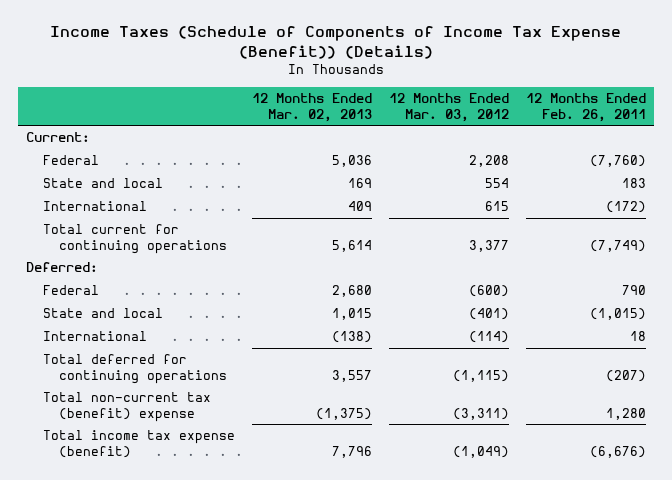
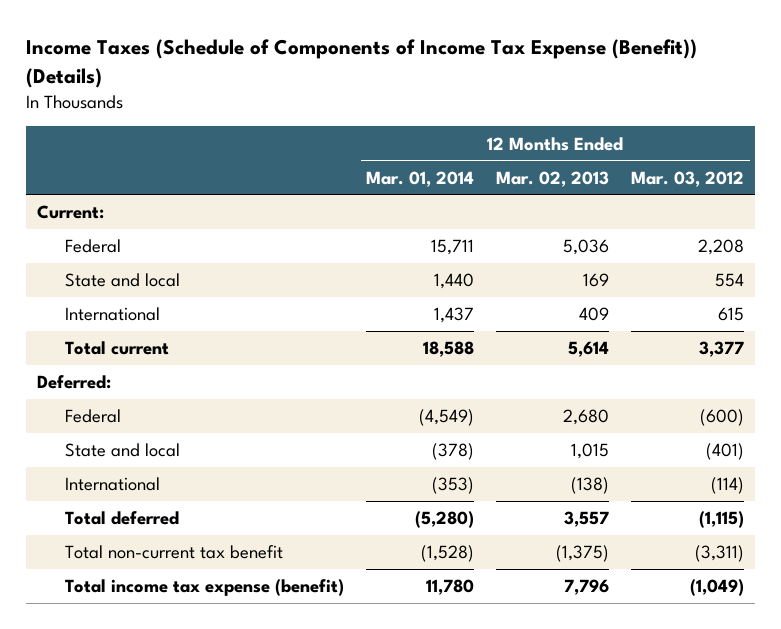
[525,93,646,122] 12 Months Ended Feb. 26, 2011 -> none
none -> [366,170,475,187] Mar. 01, 2014
[42,224,227,254] Total current for continuing operations -> [65,341,170,356] Total current
[42,354,227,384] Total deferred for continuing operations -> [65,511,180,526] Total deferred
[42,392,211,422] Total non-current tax (benefit) expense -> [65,545,284,560] Total non-current tax benefit

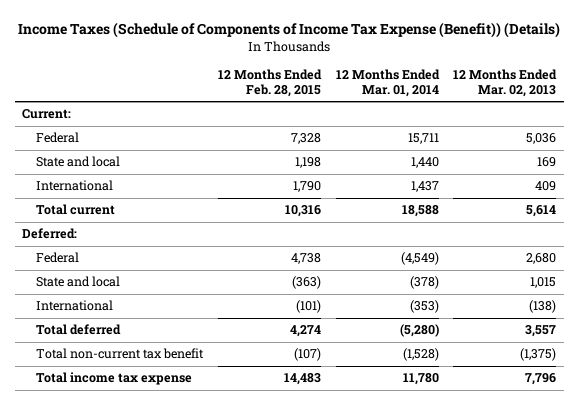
[631,170,745,187] Mar. 03, 2012 -> none
none -> [217,69,322,97] 12 Months Ended Feb. 28, 2015
[65,579,345,597] Total income tax expense (benefit) -> [36,372,193,386] Total income tax expense

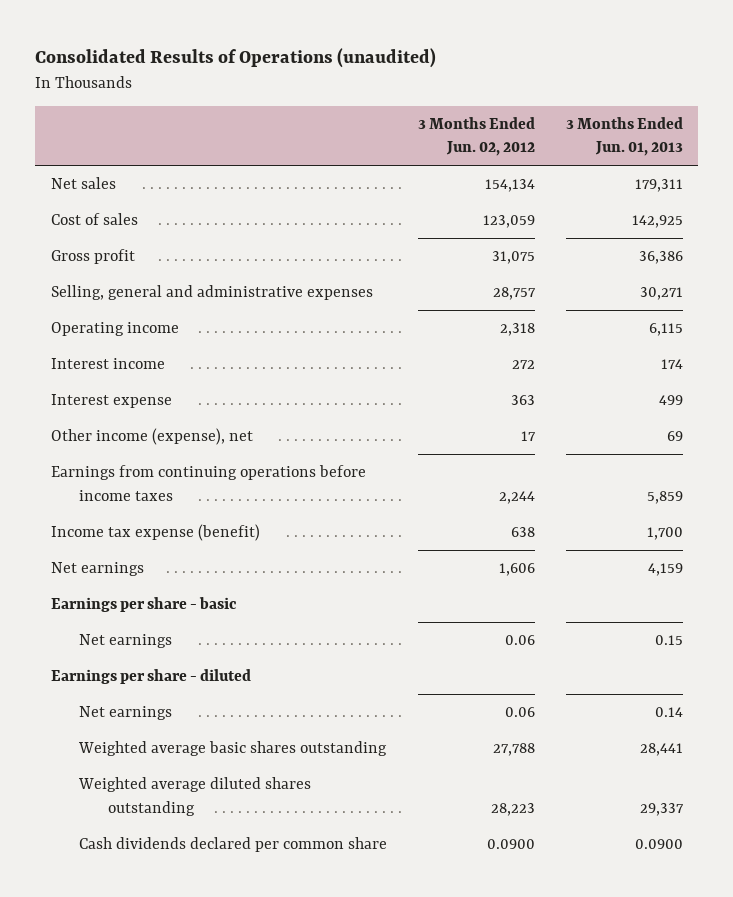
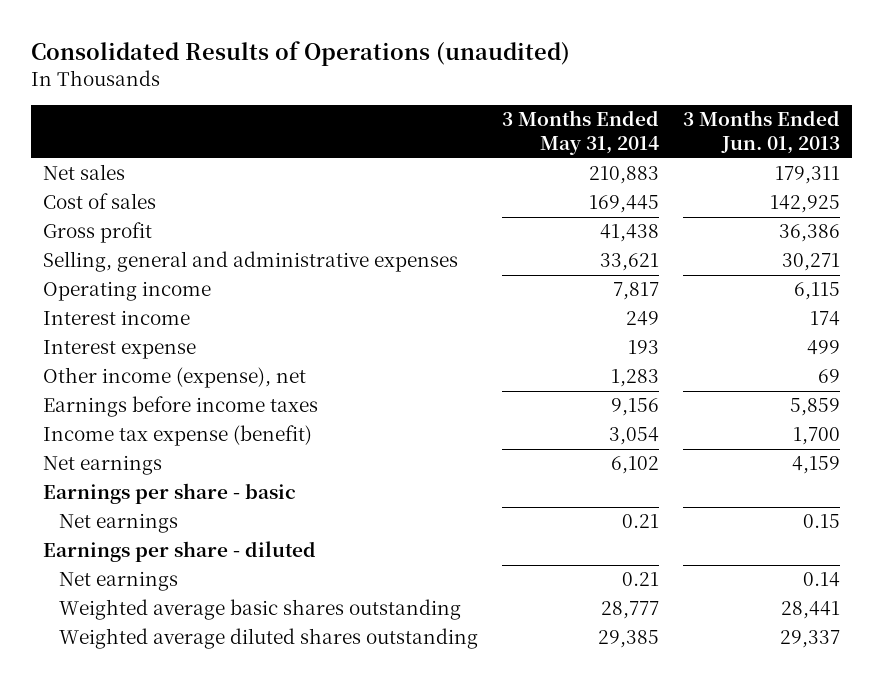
[417,117,535,157] 3 Months Ended Jun. 02, 2012 -> none
none -> [501,110,659,156] 3 Months Ended May 31, 2014
[50,465,366,501] Earnings from continuing operations before income taxes -> [42,396,318,418] Earnings before income taxes
[79,837,388,853] Cash dividends declared per common share -> none

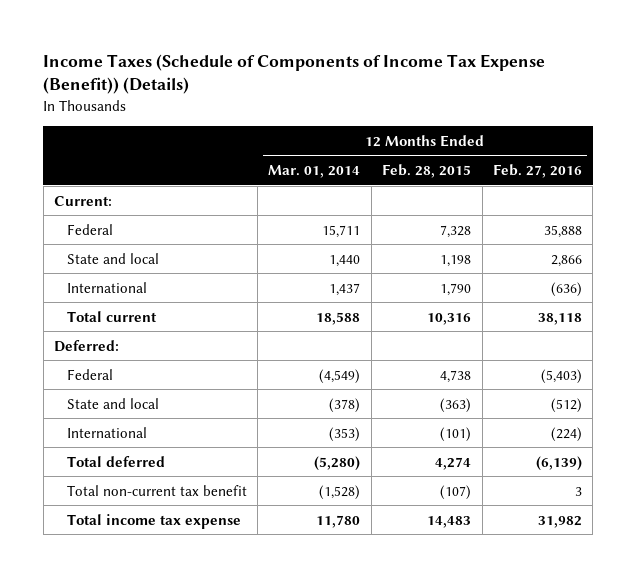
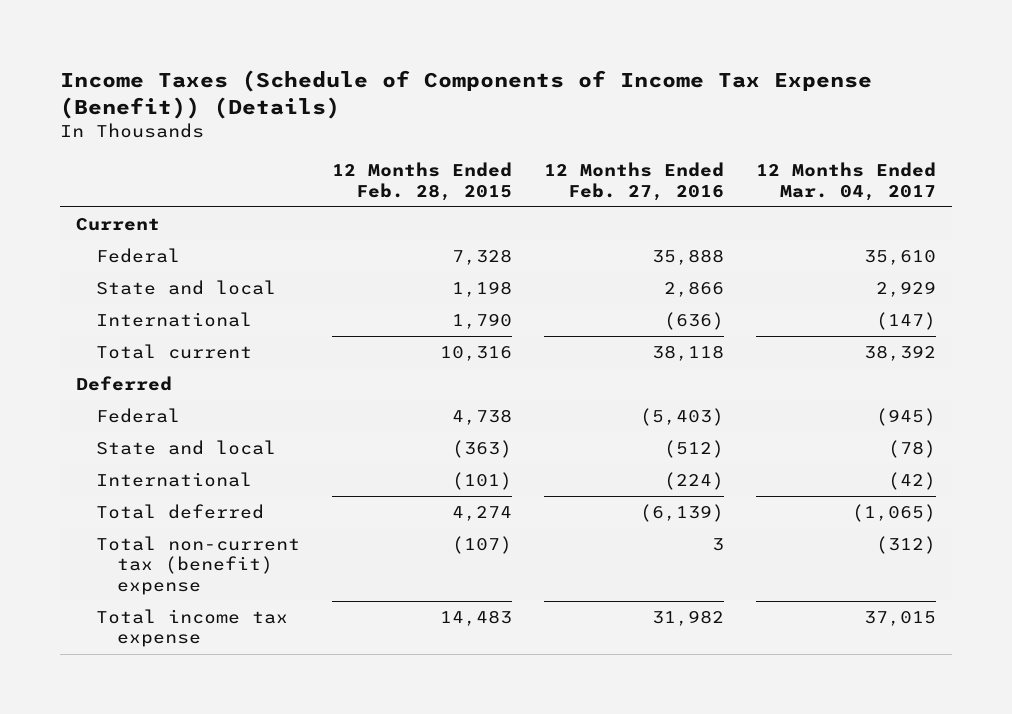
[268,165,361,179] Mar. 01, 2014 -> none
none -> [756,162,937,201] 12 Months Ended Mar. 04, 2017
[54,195,113,206] Current: -> [76,218,161,232] Current
[54,339,120,352] Deferred: -> [76,376,173,392] Deferred
[66,484,247,496] Total non-current tax benefit -> [96,536,301,595] Total non-current tax (benefit) expense

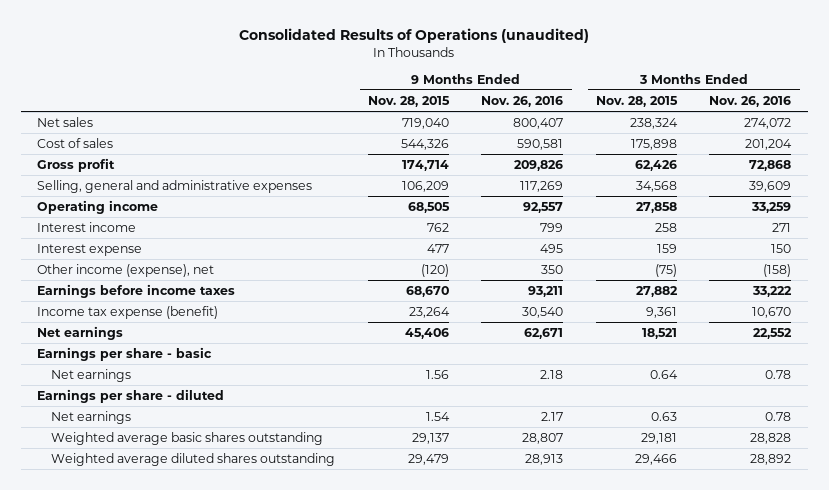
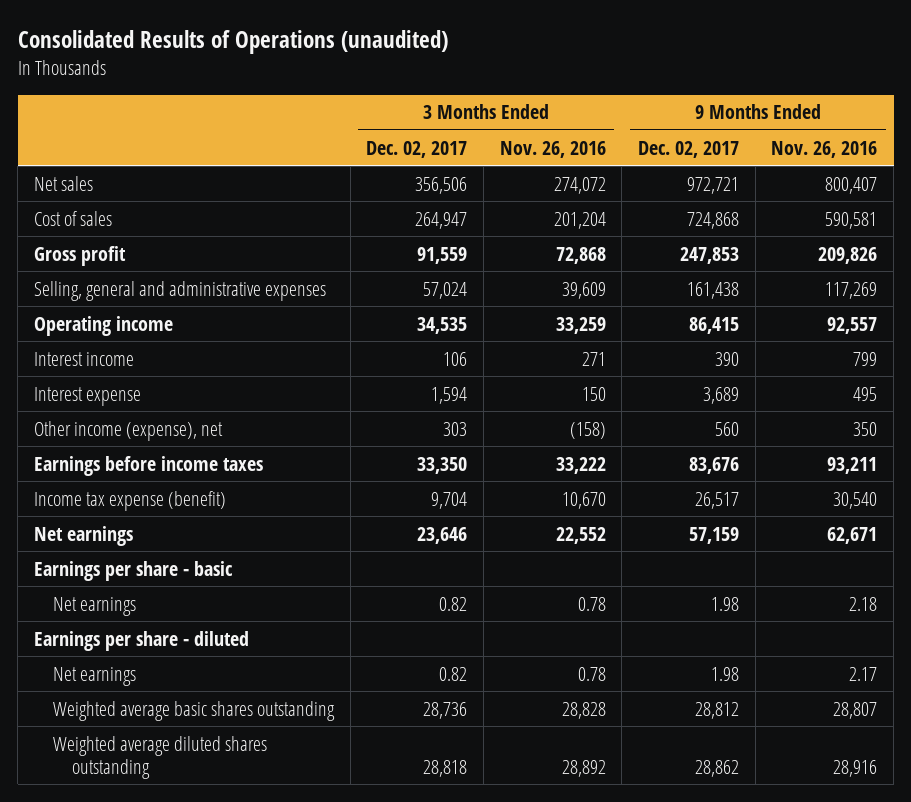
[367,95,450,107] Nov. 28, 2015 -> none
[595,95,678,107] Nov. 28, 2015 -> none
none -> [366,140,468,158] Dec. 02, 2017
none -> [638,140,740,158] Dec. 02, 2017
[525,453,564,465] 28,913 -> [833,759,878,777] 28,916

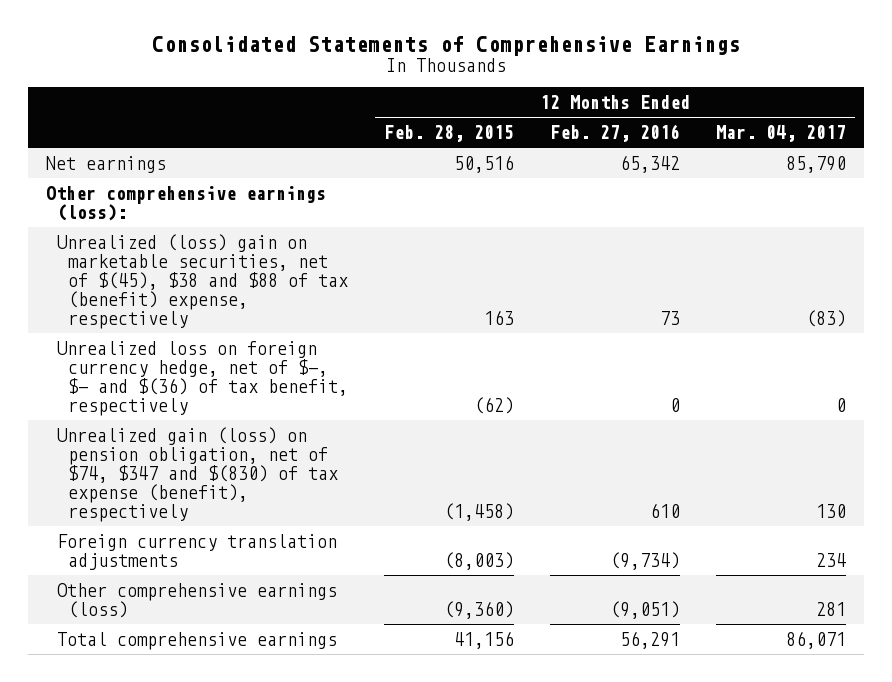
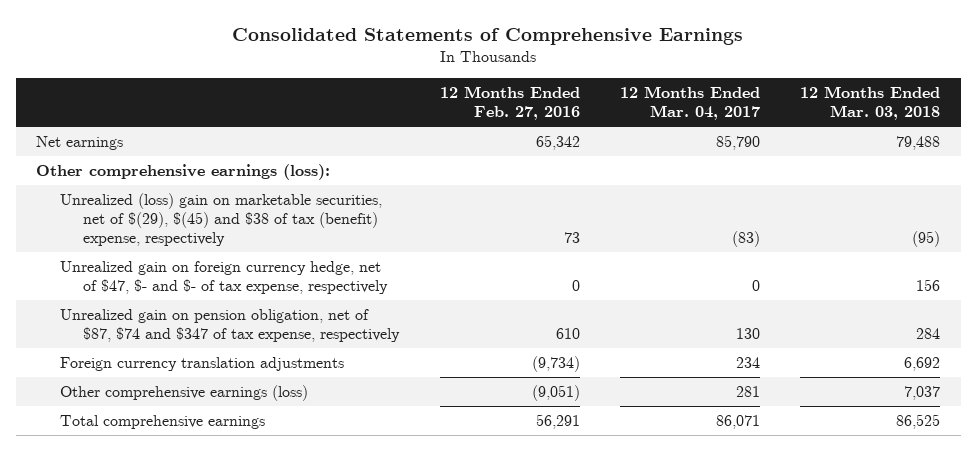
[384,125,515,143] Feb. 28, 2015 -> none
none -> [800,86,941,121] 12 Months Ended Mar. 03, 2018
[57,234,349,330] Unrealized (loss) gain on marketable securities, net of $(45), $38 and $88 of tax (benefit) expense, respectively -> [59,193,382,246] Unrealized (loss) gain on marketable securities, net of $(29), $(45) and $38 of tax (benefit) expense, respectively
[57,341,349,417] Unrealized loss on foreign currency hedge, net of $-, $- and $(36) of tax benefit, respectively -> [59,261,389,294] Unrealized gain on foreign currency hedge, net of $47, $- and $- of tax expense, respectively
[57,427,339,523] Unrealized gain (loss) on pension obligation, net of $74, $347 and $(830) of tax expense (benefit), respectively -> [59,309,401,342] Unrealized gain on pension obligation, net of $87, $74 and $347 of tax expense, respectively

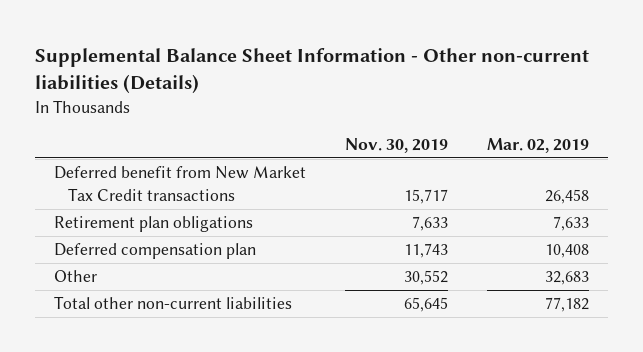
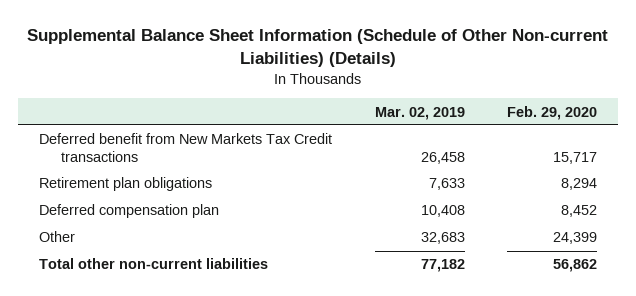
[34,48,589,95] Supplemental Balance Sheet Information - Other non-current liabilities (Details) -> [27,28,609,67] Supplemental Balance Sheet Information (Schedule of Other Non-current Liabilities) (Details)
[344,137,448,153] Nov. 30, 2019 -> none
none -> [506,105,597,120] Feb. 29, 2020
[54,166,307,201] Deferred benefit from New Market Tax Credit transactions -> [39,133,333,162] Deferred benefit from New Markets Tax Credit transactions

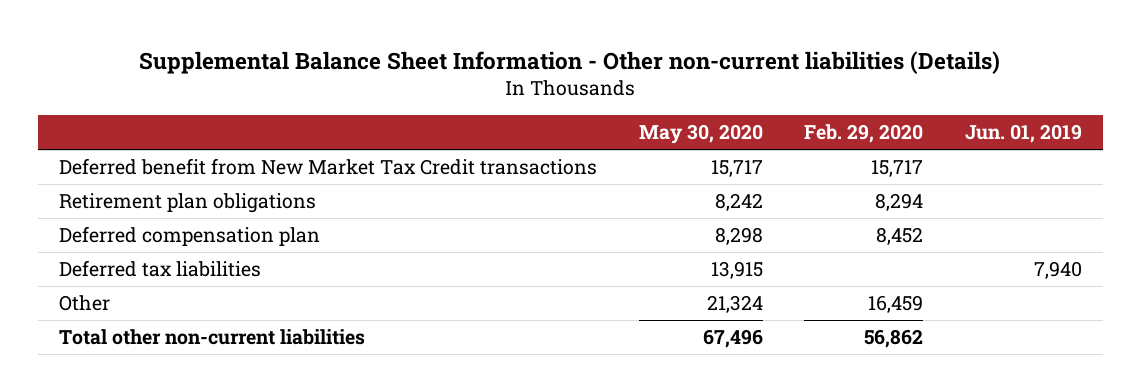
[27,28,609,67] Supplemental Balance Sheet Information (Schedule of Other Non-current Liabilities) (Details) -> [139,50,1001,74] Supplemental Balance Sheet Information - Other non-current liabilities (Details)
[374,106,465,120] Mar. 02, 2019 -> none
none -> [638,124,763,145] May 30, 2020
none -> [964,124,1082,144] Jun. 01, 2019
[39,133,333,162] Deferred benefit from New Markets Tax Credit transactions -> [59,158,598,176] Deferred benefit from New Market Tax Credit transactions
none -> [59,260,262,278] Deferred tax liabilities
[552,232,597,245] 24,399 -> [868,295,924,314] 16,459

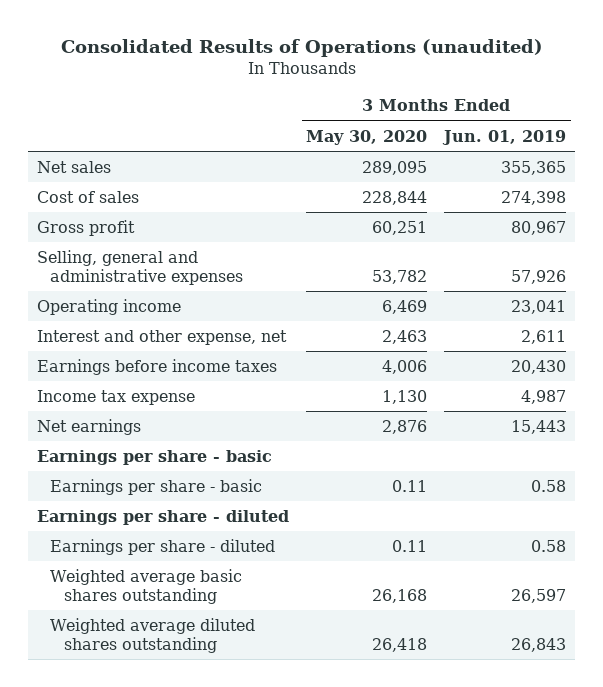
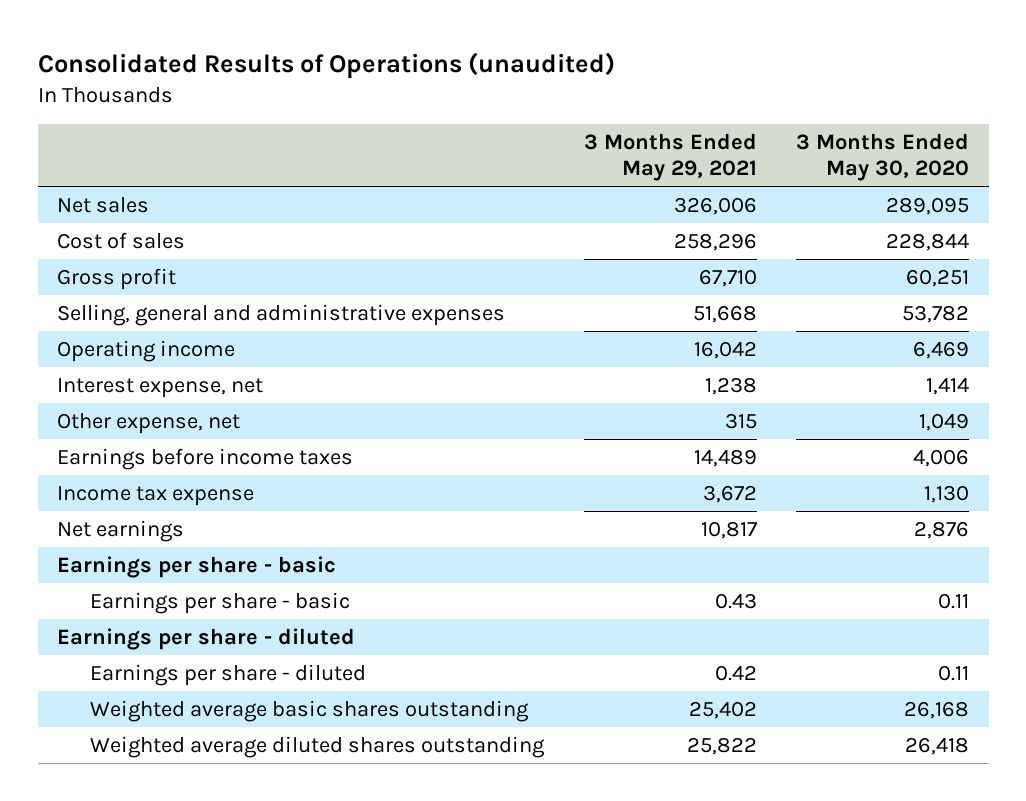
[442,129,567,145] Jun. 01, 2019 -> none
none -> [583,133,757,182] 3 Months Ended May 29, 2021
[36,329,287,345] Interest and other expense, net -> [57,377,264,398] Interest expense, net
[382,329,428,344] 2,463 -> [925,376,969,395] 1,414
none -> [57,412,241,434] Other expense, net

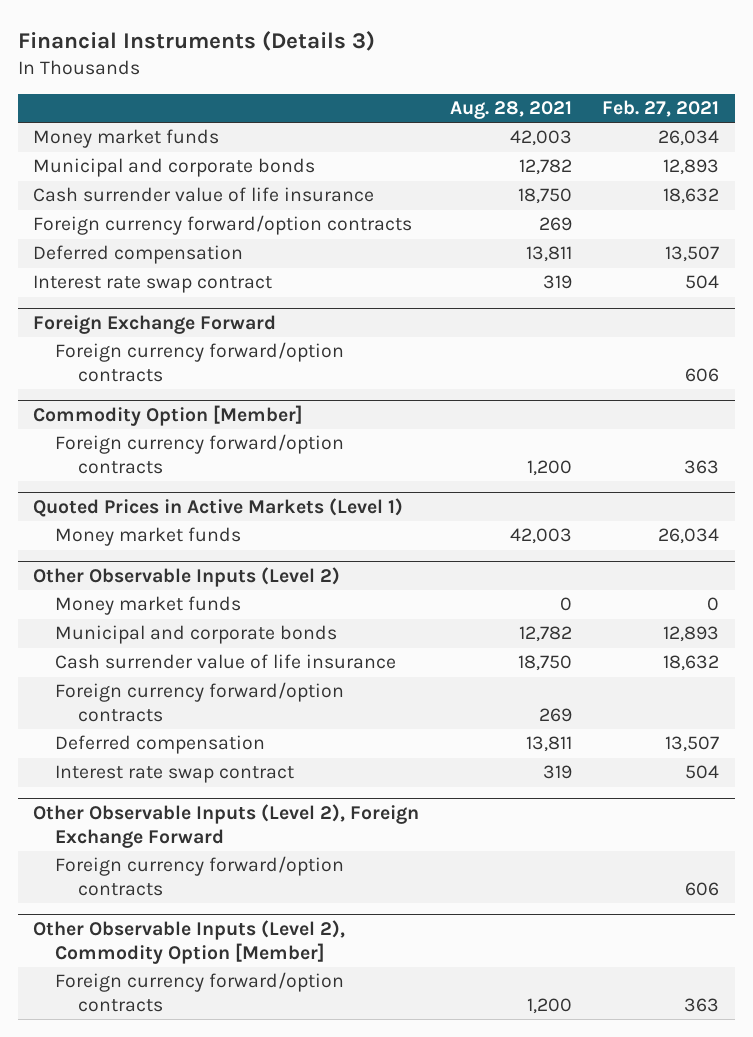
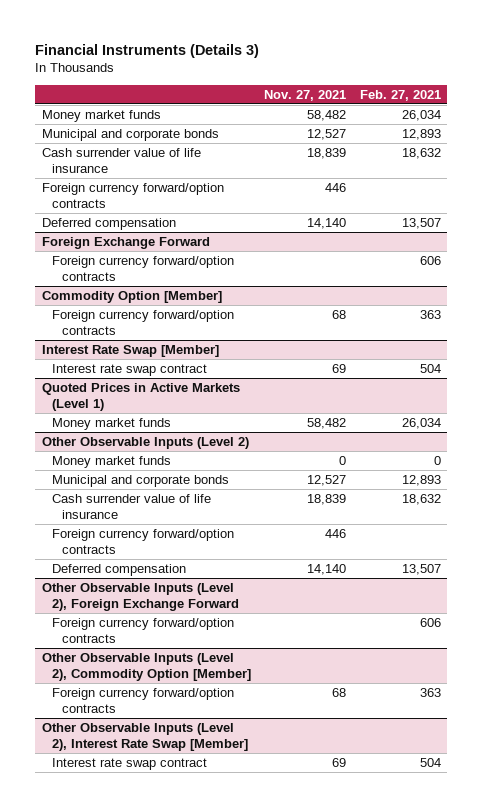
[449,101,572,120] Aug. 28, 2021 -> none
none -> [264,89,347,101] Nov. 27, 2021
[33,275,273,294] Interest rate swap contract -> none
none -> [41,344,219,357] Interest Rate Swap [Member]
none -> [51,363,207,376] Interest rate swap contract
[55,765,295,784] Interest rate swap contract -> none
none -> [41,722,248,751] Other Observable Inputs (Level 2), Interest Rate Swap [Member]
none -> [51,757,207,770] Interest rate swap contract

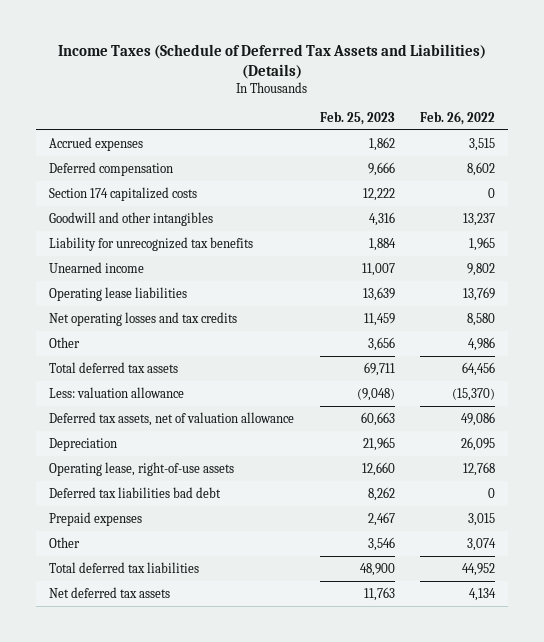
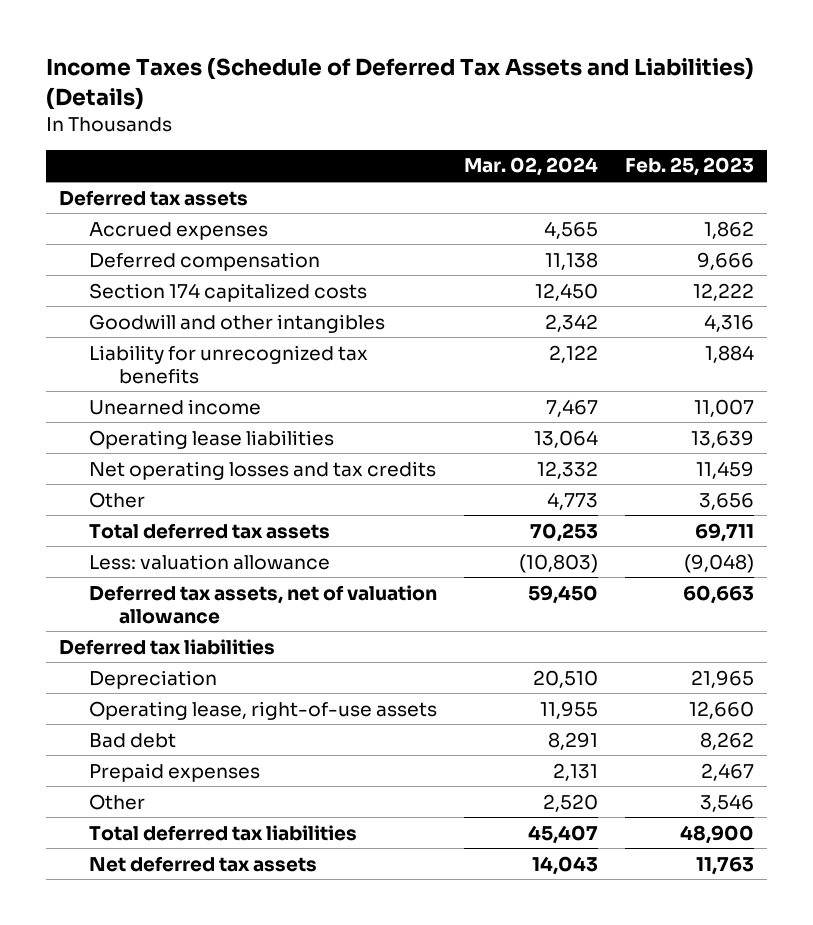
[420,110,496,125] Feb. 26, 2022 -> none
none -> [463,157,598,177] Mar. 02, 2024
none -> [58,189,248,206] Deferred tax assets
none -> [58,638,275,655] Deferred tax liabilities
[48,486,221,498] Deferred tax liabilities bad debt -> [89,732,177,748] Bad debt

